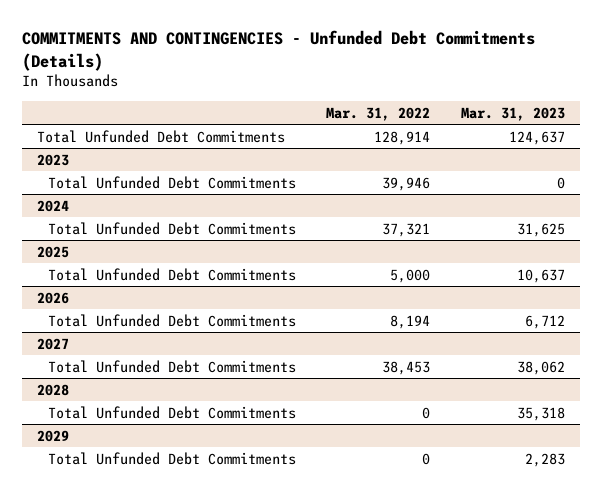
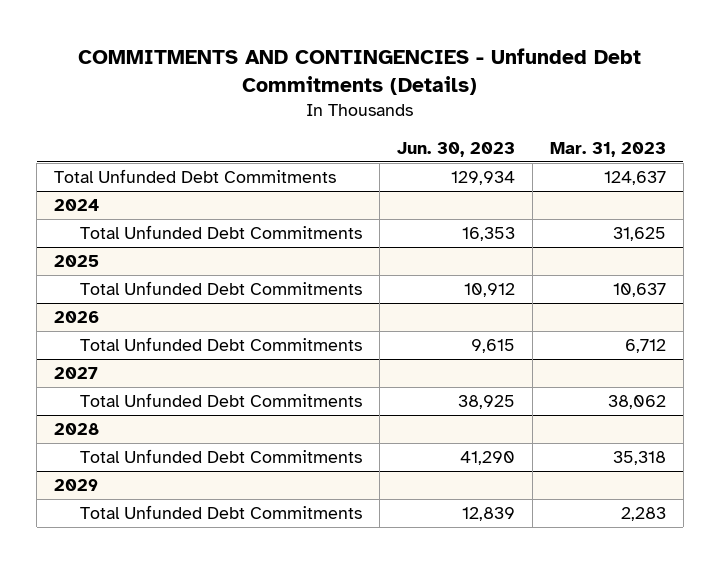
[326,106,431,121] Mar. 31, 2022 -> none
none -> [397,141,516,157] Jun. 30, 2023
[36,153,69,166] 2023 -> none
[47,175,296,189] Total Unfunded Debt Commitments -> none

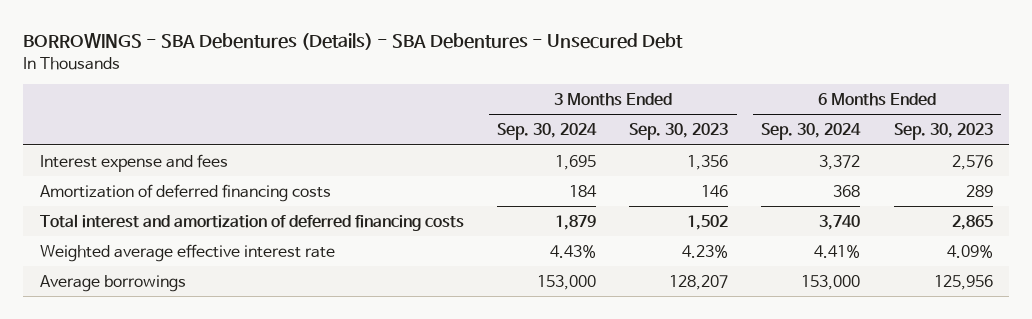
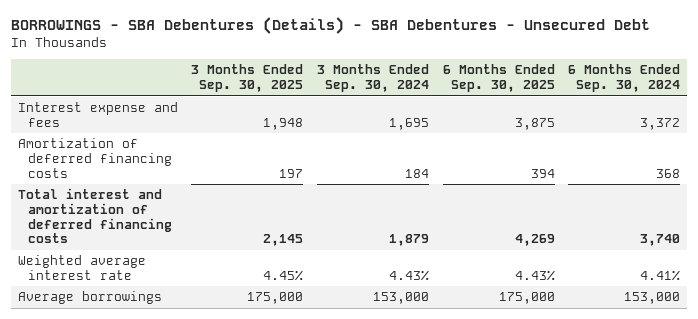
[629,123,729,141] Sep. 30, 2023 -> none
[893,123,993,141] Sep. 30, 2023 -> none
none -> [191,64,304,93] 3 Months Ended Sep. 30, 2025
none -> [442,64,555,93] 6 Months Ended Sep. 30, 2025
[39,243,335,262] Weighted average effective interest rate -> [17,255,146,280] Weighted average interest rate

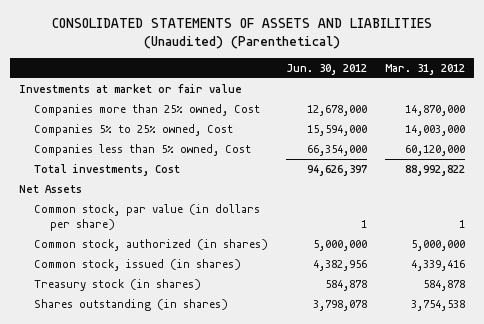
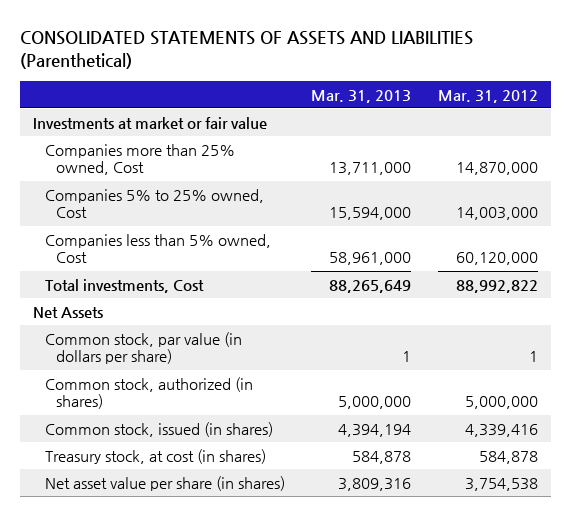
[52,18,433,50] CONSOLIDATED STATEMENTS OF ASSETS AND LIABILITIES (Unaudited) (Parenthetical) -> [19,30,473,69] CONSOLIDATED STATEMENTS OF ASSETS AND LIABILITIES (Parenthetical)
[286,63,368,75] Jun. 30, 2012 -> none
none -> [311,89,412,103] Mar. 31, 2013
[34,278,202,291] Treasury stock (in shares) -> [44,448,266,464] Treasury stock, at cost (in shares)
[34,298,229,311] Shares outstanding (in shares) -> [44,475,285,491] Net asset value per share (in shares)

